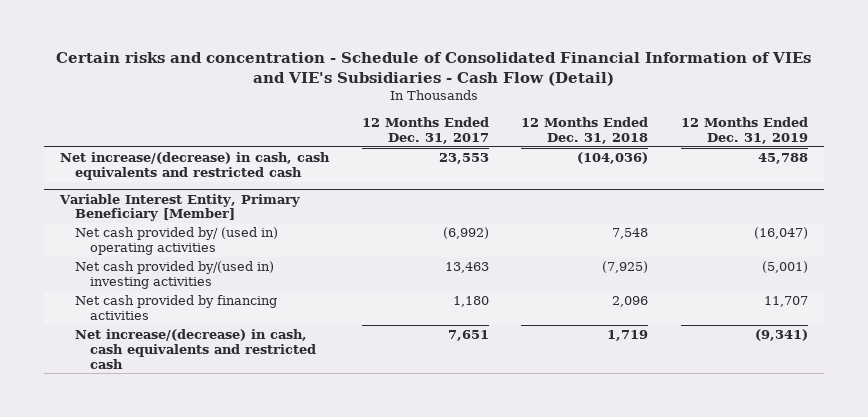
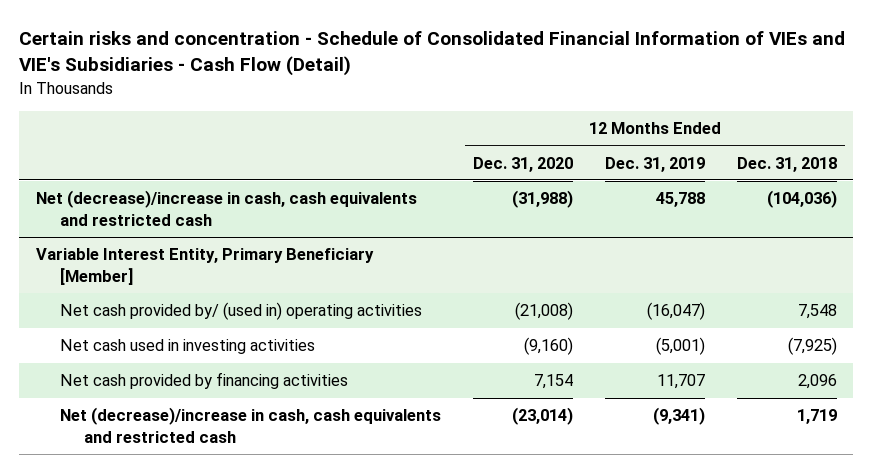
[361,117,489,144] 12 Months Ended Dec. 31, 2017 -> none
none -> [472,156,573,172] Dec. 31, 2020
[59,152,330,180] Net increase/(decrease) in cash, cash equivalents and restricted cash -> [35,190,417,226] Net (decrease)/increase in cash, cash equivalents and restricted cash
[75,261,275,289] Net cash provided by/(used in) investing activities -> [59,339,315,355] Net cash used in investing activities
[75,329,317,369] Net increase/(decrease) in cash, cash equivalents and restricted cash -> [59,407,441,443] Net (decrease)/increase in cash, cash equivalents and restricted cash

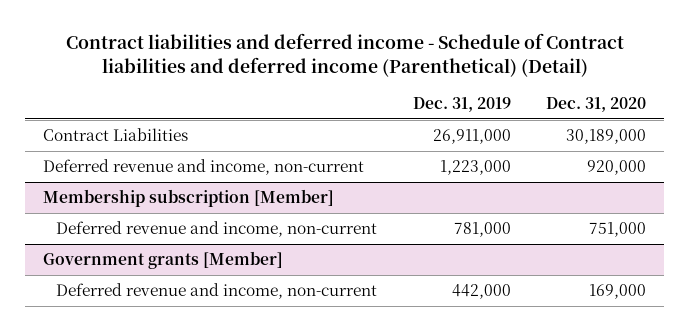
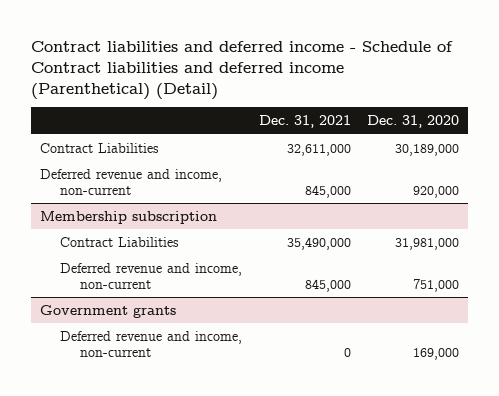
[412,96,511,112] Dec. 31, 2019 -> none
none -> [258,115,351,129] Dec. 31, 2021
[43,188,335,207] Membership subscription [Member] -> [39,210,217,224] Membership subscription
none -> [59,236,179,247] Contract Liabilities
[43,250,284,269] Government grants [Member] -> [39,304,176,318] Government grants

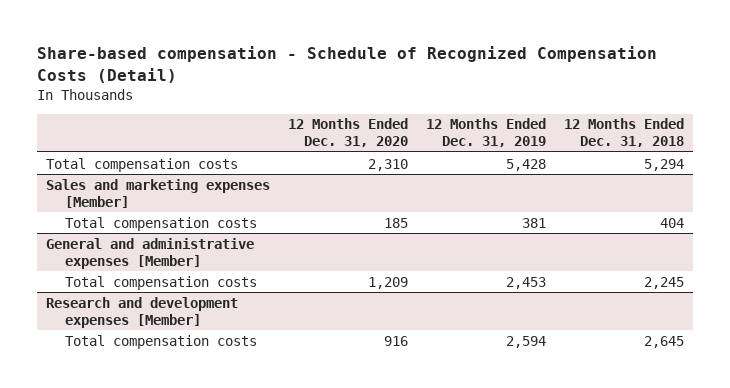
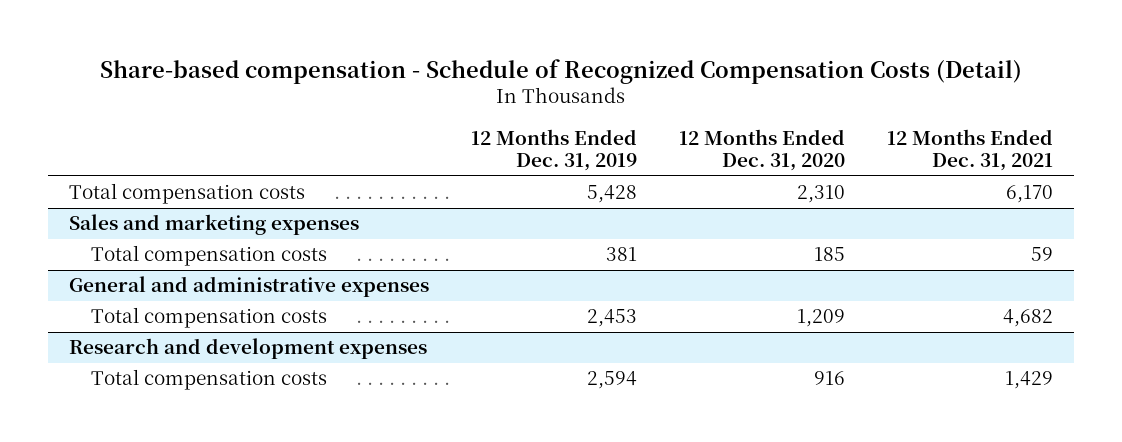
[563,118,684,148] 12 Months Ended Dec. 31, 2018 -> none
none -> [886,128,1053,172] 12 Months Ended Dec. 31, 2021
[46,178,271,208] Sales and marketing expenses [Member] -> [69,214,360,236] Sales and marketing expenses
[46,237,255,269] General and administrative expenses [Member] -> [69,276,430,298] General and administrative expenses
[46,296,239,328] Research and development expenses [Member] -> [69,338,428,360] Research and development expenses

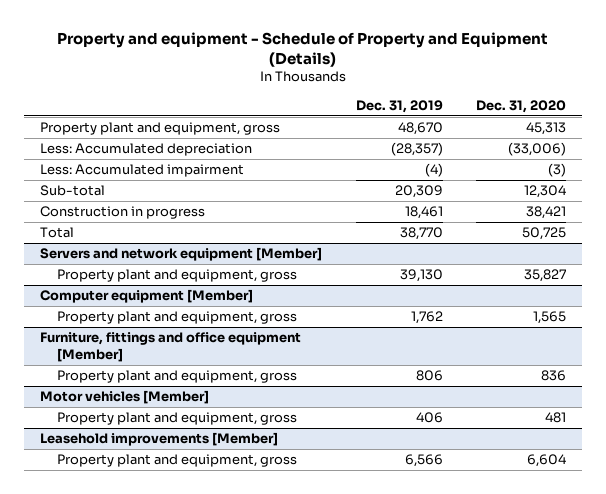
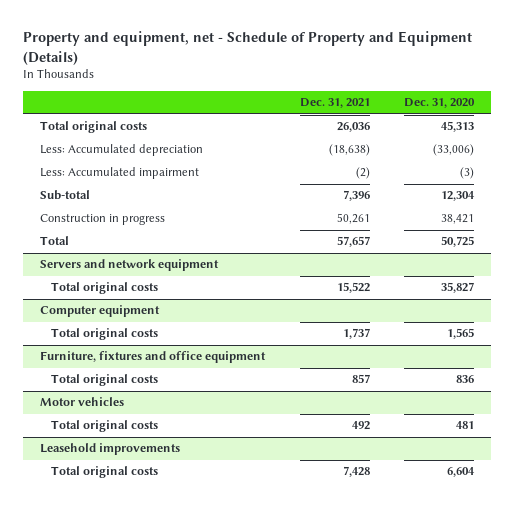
[57,31,549,67] Property and equipment - Schedule of Property and Equipment (Details) -> [23,31,473,65] Property and equipment, net - Schedule of Property and Equipment (Details)
[355,99,443,113] Dec. 31, 2019 -> none
none -> [299,98,370,109] Dec. 31, 2021
[40,122,281,136] Property plant and equipment, gross -> [40,121,148,134] Total original costs
[40,247,323,262] Servers and network equipment [Member] -> [40,259,220,272] Servers and network equipment
[56,269,297,283] Property plant and equipment, gross -> [51,282,159,295] Total original costs
[40,289,254,304] Computer equipment [Member] -> [40,305,161,318] Computer equipment
[56,311,297,325] Property plant and equipment, gross -> [51,328,159,341] Total original costs
[40,332,302,362] Furniture, fittings and office equipment [Member] -> [40,351,267,364] Furniture, fixtures and office equipment
[56,370,297,384] Property plant and equipment, gross -> [51,374,159,387] Total original costs
[40,390,210,405] Motor vehicles [Member] -> [40,397,125,407] Motor vehicles
[56,412,297,426] Property plant and equipment, gross -> [51,420,159,433] Total original costs
[40,432,279,447] Leasehold improvements [Member] -> [40,443,181,456] Leasehold improvements
[56,454,297,468] Property plant and equipment, gross -> [51,466,159,479] Total original costs

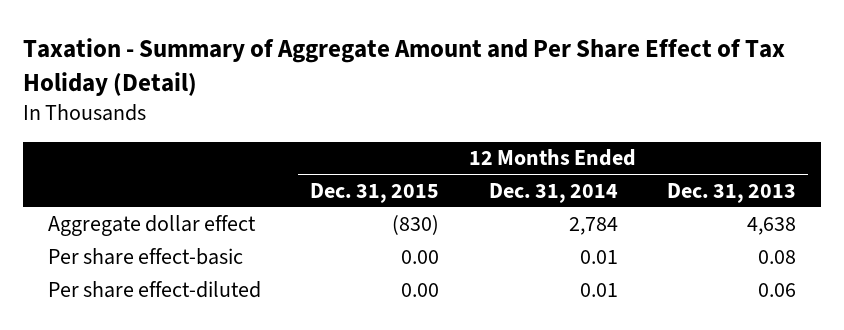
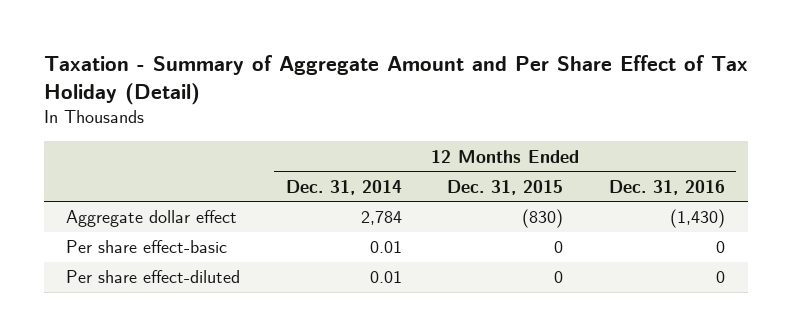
[667,182,797,203] Dec. 31, 2013 -> none
none -> [608,179,725,195] Dec. 31, 2016
[401,250,440,265] 0.00 -> [554,241,564,254] 0
[401,283,440,298] 0.00 -> [554,271,564,284] 0

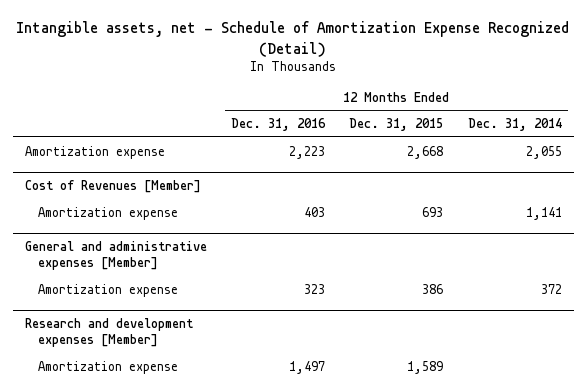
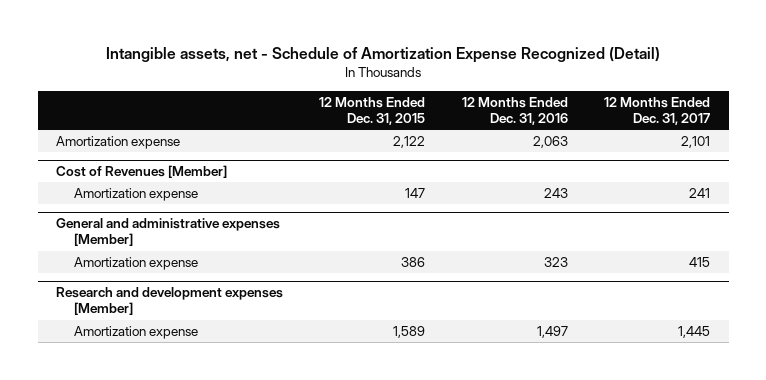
[467,118,562,132] Dec. 31, 2014 -> none
none -> [604,97,711,126] 12 Months Ended Dec. 31, 2017
[289,145,326,159] 2,223 -> [532,136,568,149] 2,063
[407,145,444,159] 2,668 -> [393,136,426,149] 2,122
[304,206,326,217] 403 -> [543,188,568,199] 243
[422,206,444,217] 693 -> [405,188,426,199] 147

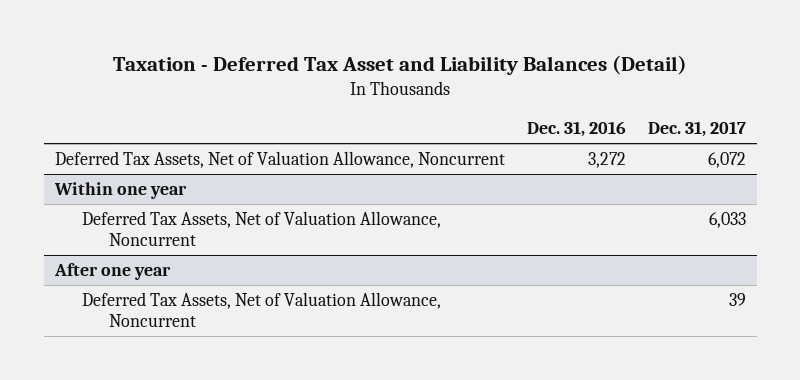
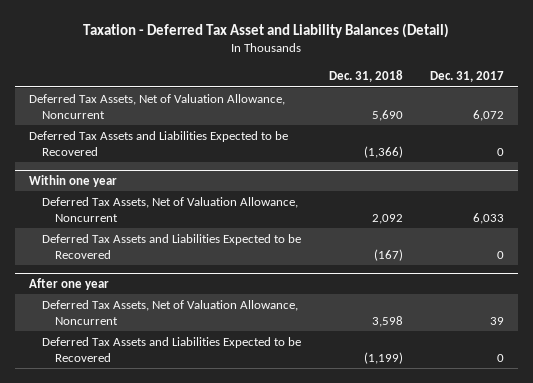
[526,121,626,138] Dec. 31, 2016 -> none
none -> [328,70,403,83] Dec. 31, 2018
none -> [28,130,288,157] Deferred Tax Assets and Liabilities Expected to be Recovered
none -> [41,233,301,260] Deferred Tax Assets and Liabilities Expected to be Recovered
none -> [41,336,301,363] Deferred Tax Assets and Liabilities Expected to be Recovered

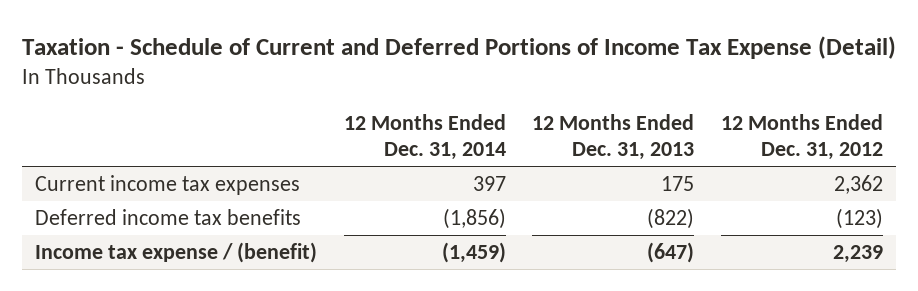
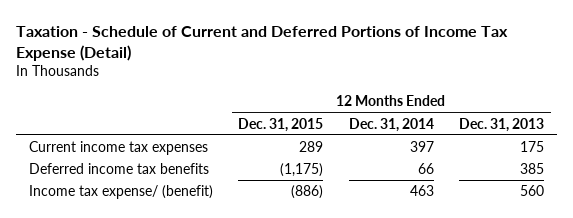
[721,113,884,161] 12 Months Ended Dec. 31, 2012 -> none
none -> [238,117,324,132] Dec. 31, 2015
[442,207,506,229] (1,856) -> [417,163,434,175] 66
[647,207,695,229] (822) -> [520,163,545,175] 385
[35,241,318,263] Income tax expense / (benefit) -> [28,185,213,200] Income tax expense/ (benefit)
[441,241,506,263] (1,459) -> [409,185,434,197] 463
[647,241,695,263] (647) -> [520,185,545,197] 560

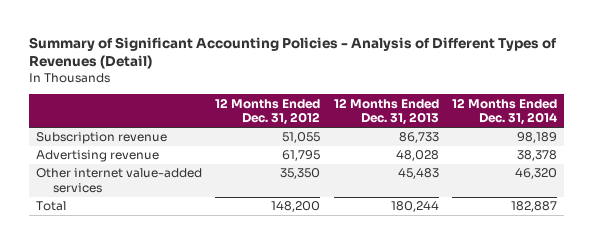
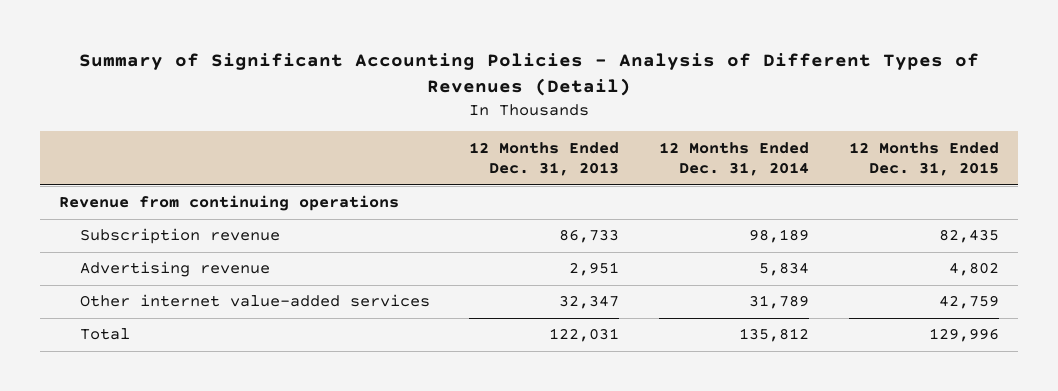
[215,97,321,126] 12 Months Ended Dec. 31, 2012 -> none
none -> [848,141,999,177] 12 Months Ended Dec. 31, 2015
none -> [59,195,400,212] Revenue from continuing operations
[395,150,439,162] 48,028 -> [569,262,620,277] 2,951
[516,150,557,162] 38,378 -> [758,262,809,277] 5,834
[397,168,439,180] 45,483 -> [559,295,620,310] 32,347
[514,168,557,180] 46,320 -> [748,295,809,310] 31,789
[390,201,439,213] 180,244 -> [549,328,620,343] 122,031
[510,201,557,213] 182,887 -> [738,328,809,343] 135,812

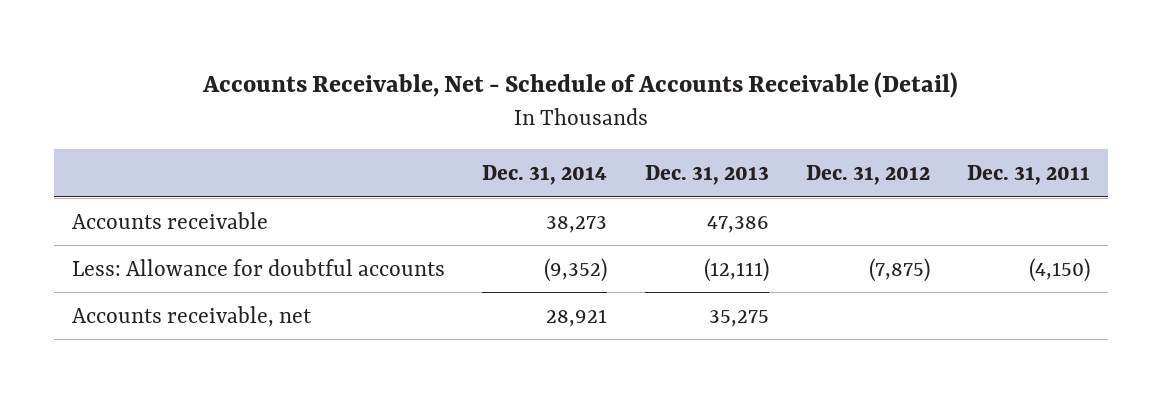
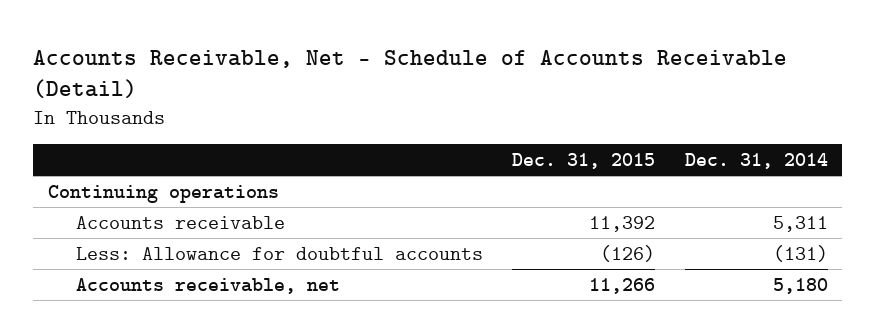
[644,164,769,185] Dec. 31, 2013 -> none
[805,164,930,185] Dec. 31, 2012 -> none
[966,164,1090,185] Dec. 31, 2011 -> none
none -> [512,152,656,169] Dec. 31, 2015
none -> [48,184,280,203] Continuing operations
[546,215,608,233] 38,273 -> [772,215,828,232] 5,311
[544,257,608,282] (9,352) -> [772,244,828,262] (131)
[546,308,608,327] 28,921 -> [772,277,828,294] 5,180

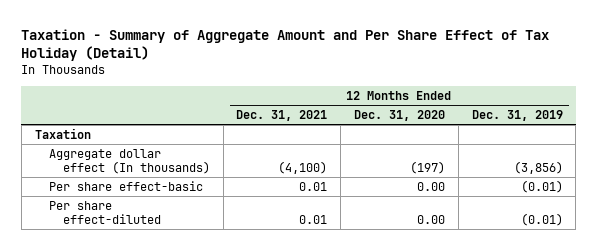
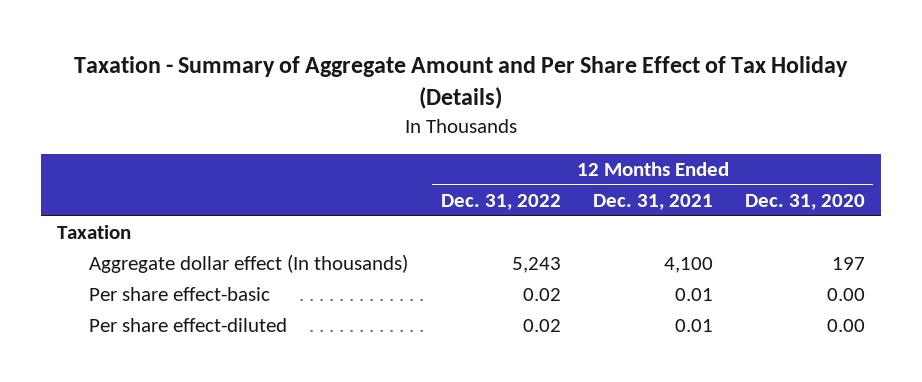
[21,28,550,62] Taxation - Summary of Aggregate Amount and Per Share Effect of Tax Holiday (Detail) -> [73,55,848,110] Taxation - Summary of Aggregate Amount and Per Share Effect of Tax Holiday (Details)
[471,109,563,121] Dec. 31, 2019 -> none
none -> [440,194,561,211] Dec. 31, 2022
[278,160,328,174] (4,100) -> [663,257,713,274] 4,100
[409,160,445,174] (197) -> [831,257,865,271] 197

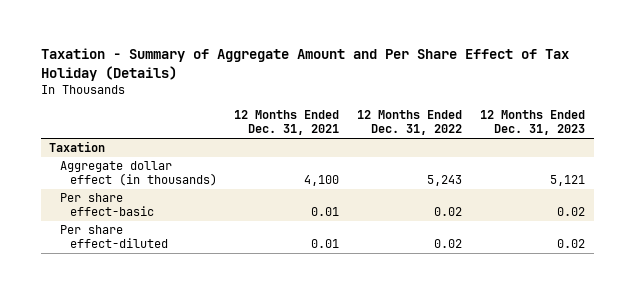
[744,194,865,211] Dec. 31, 2020 -> none
none -> [479,110,585,136] 12 Months Ended Dec. 31, 2023
[89,254,409,274] Aggregate dollar effect (In thousands) -> [59,161,217,187] Aggregate dollar effect (in thousands)

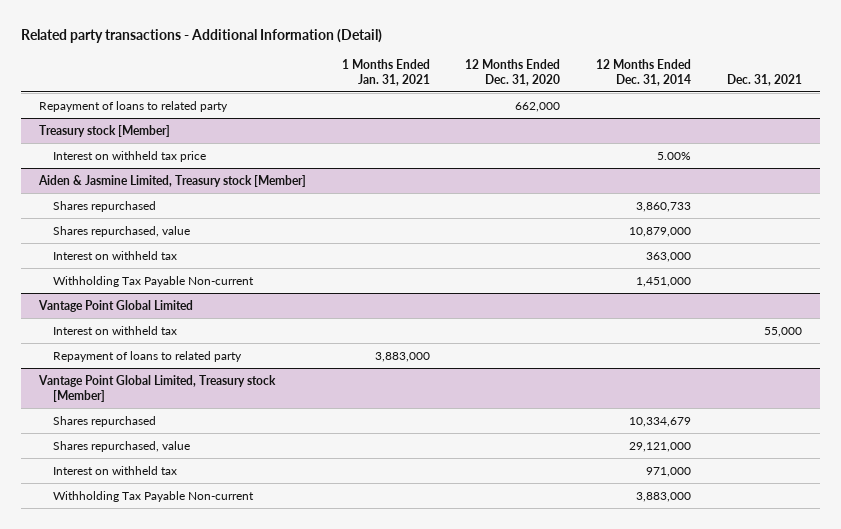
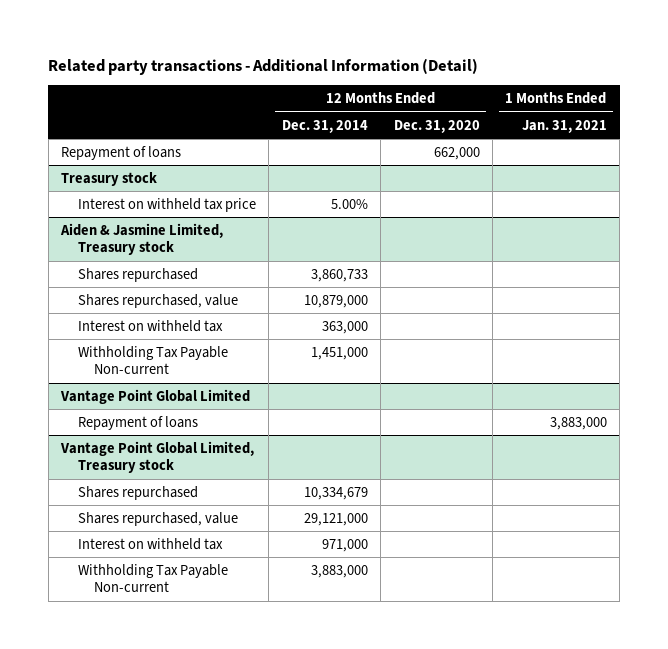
[727,73,803,86] Dec. 31, 2021 -> none
[38,100,228,112] Repayment of loans to related party -> [61,145,182,160] Repayment of loans
[38,124,170,137] Treasury stock [Member] -> [61,171,158,186] Treasury stock
[37,174,306,187] Aiden & Jasmine Limited, Treasury stock [Member] -> [60,222,224,256] Aiden & Jasmine Limited, Treasury stock
[53,325,178,335] Interest on withheld tax -> none
[53,350,243,362] Repayment of loans to related party -> [77,415,198,430] Repayment of loans
[37,374,276,402] Vantage Point Global Limited, Treasury stock [Member] -> [60,440,255,474] Vantage Point Global Limited, Treasury stock

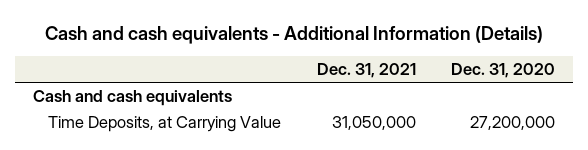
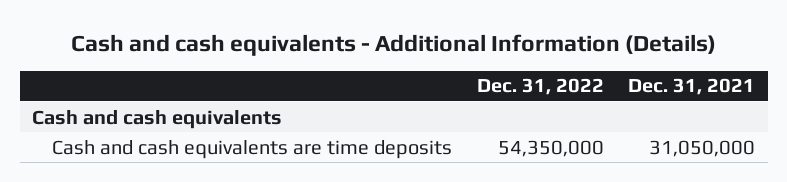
[451,63,556,79] Dec. 31, 2020 -> none
none -> [476,78,604,96] Dec. 31, 2022
[48,115,282,132] Time Deposits, at Carrying Value -> [51,139,452,159] Cash and cash equivalents are time deposits

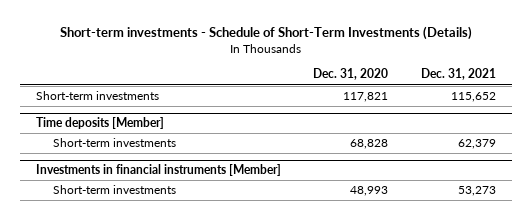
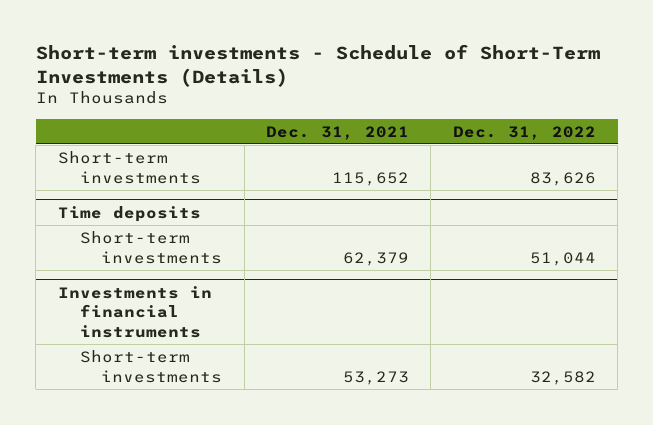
[313,68,389,81] Dec. 31, 2020 -> none
none -> [452,125,596,140] Dec. 31, 2022
[35,117,164,130] Time deposits [Member] -> [57,205,201,222] Time deposits
[35,164,281,177] Investments in financial instruments [Member] -> [57,285,212,338] Investments in financial instruments

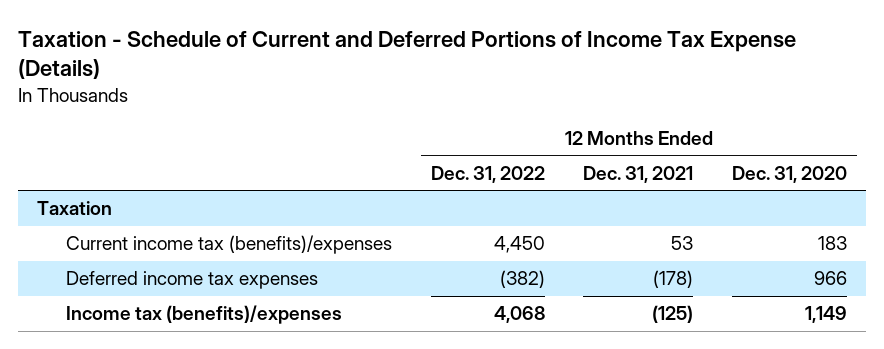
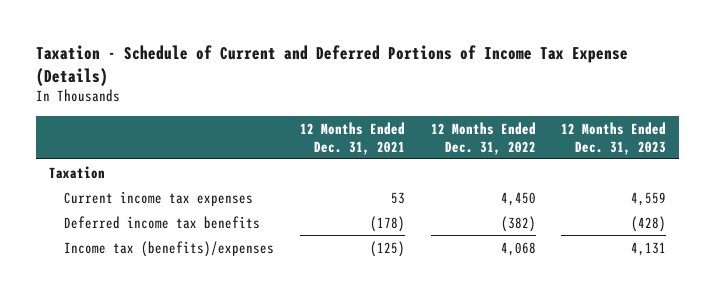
[731,166,847,184] Dec. 31, 2020 -> none
none -> [561,121,667,155] 12 Months Ended Dec. 31, 2023
[66,235,393,255] Current income tax (benefits)/expenses -> [64,190,254,206] Current income tax expenses
[66,271,319,290] Deferred income tax expenses -> [64,215,261,229] Deferred income tax benefits

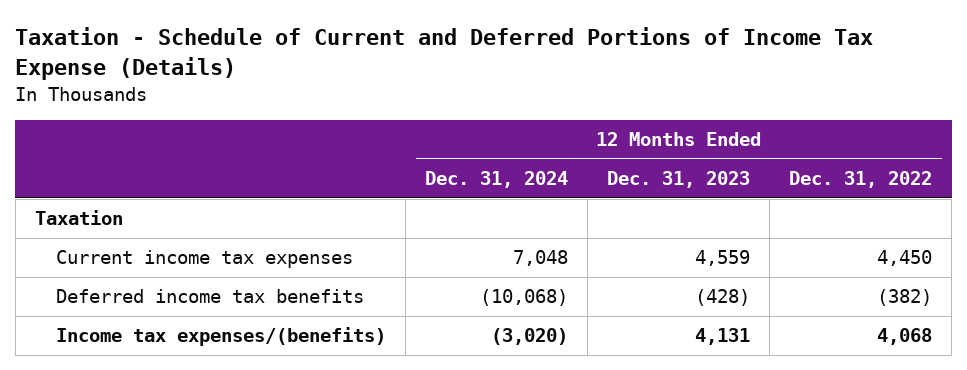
[299,121,405,155] 12 Months Ended Dec. 31, 2021 -> none
none -> [425,171,569,189] Dec. 31, 2024
[64,240,275,257] Income tax (benefits)/expenses -> [56,327,387,347] Income tax expenses/(benefits)

